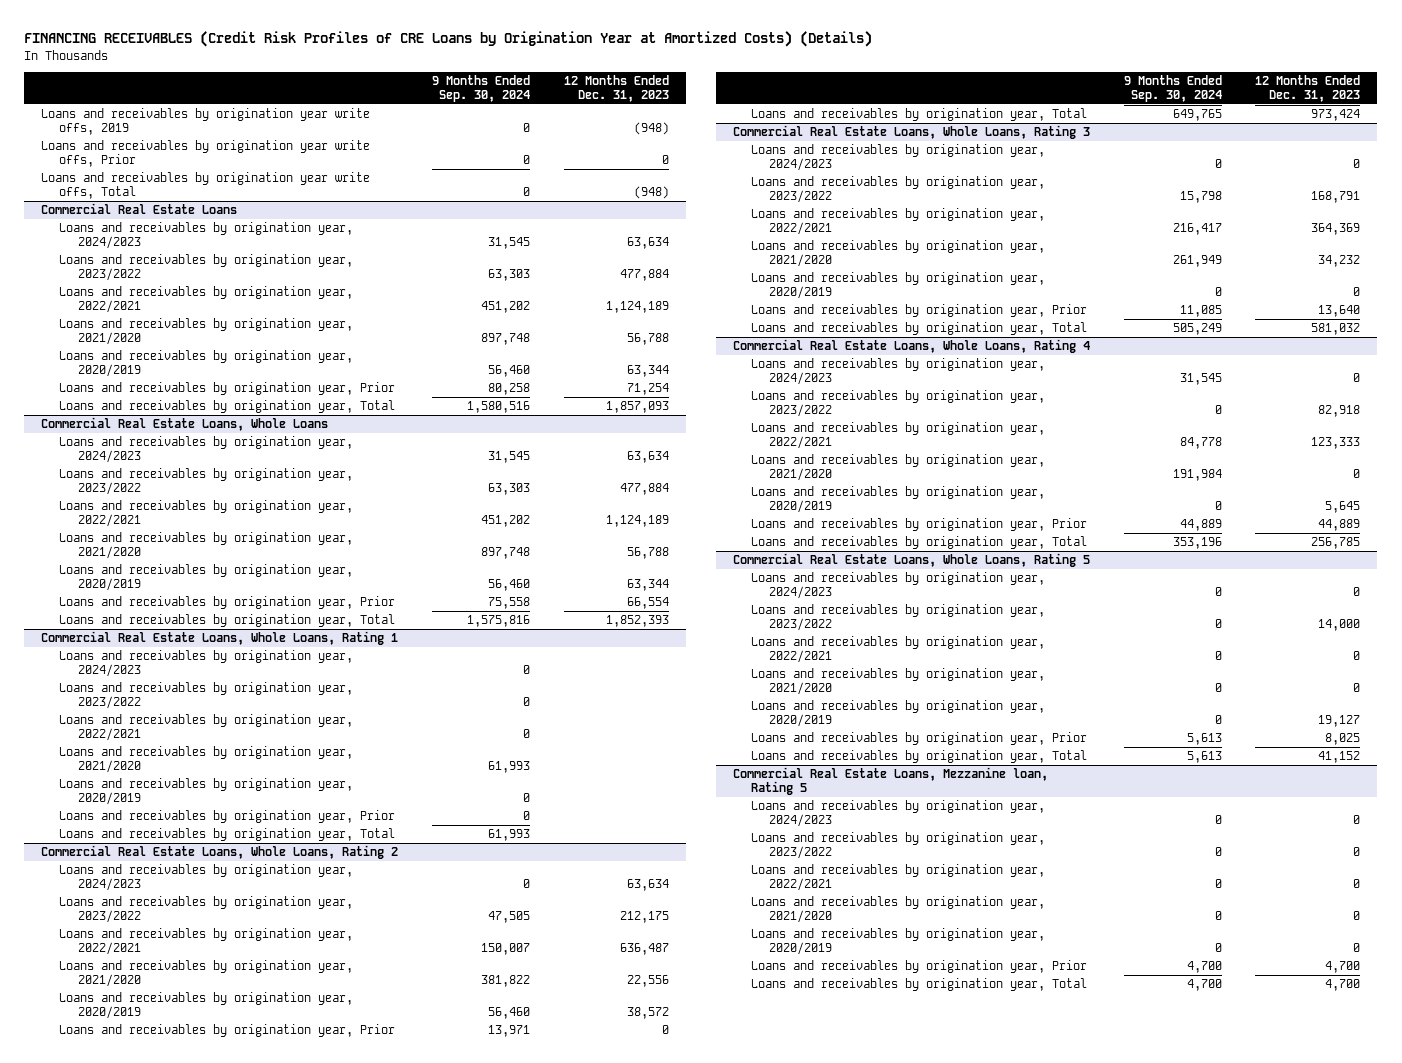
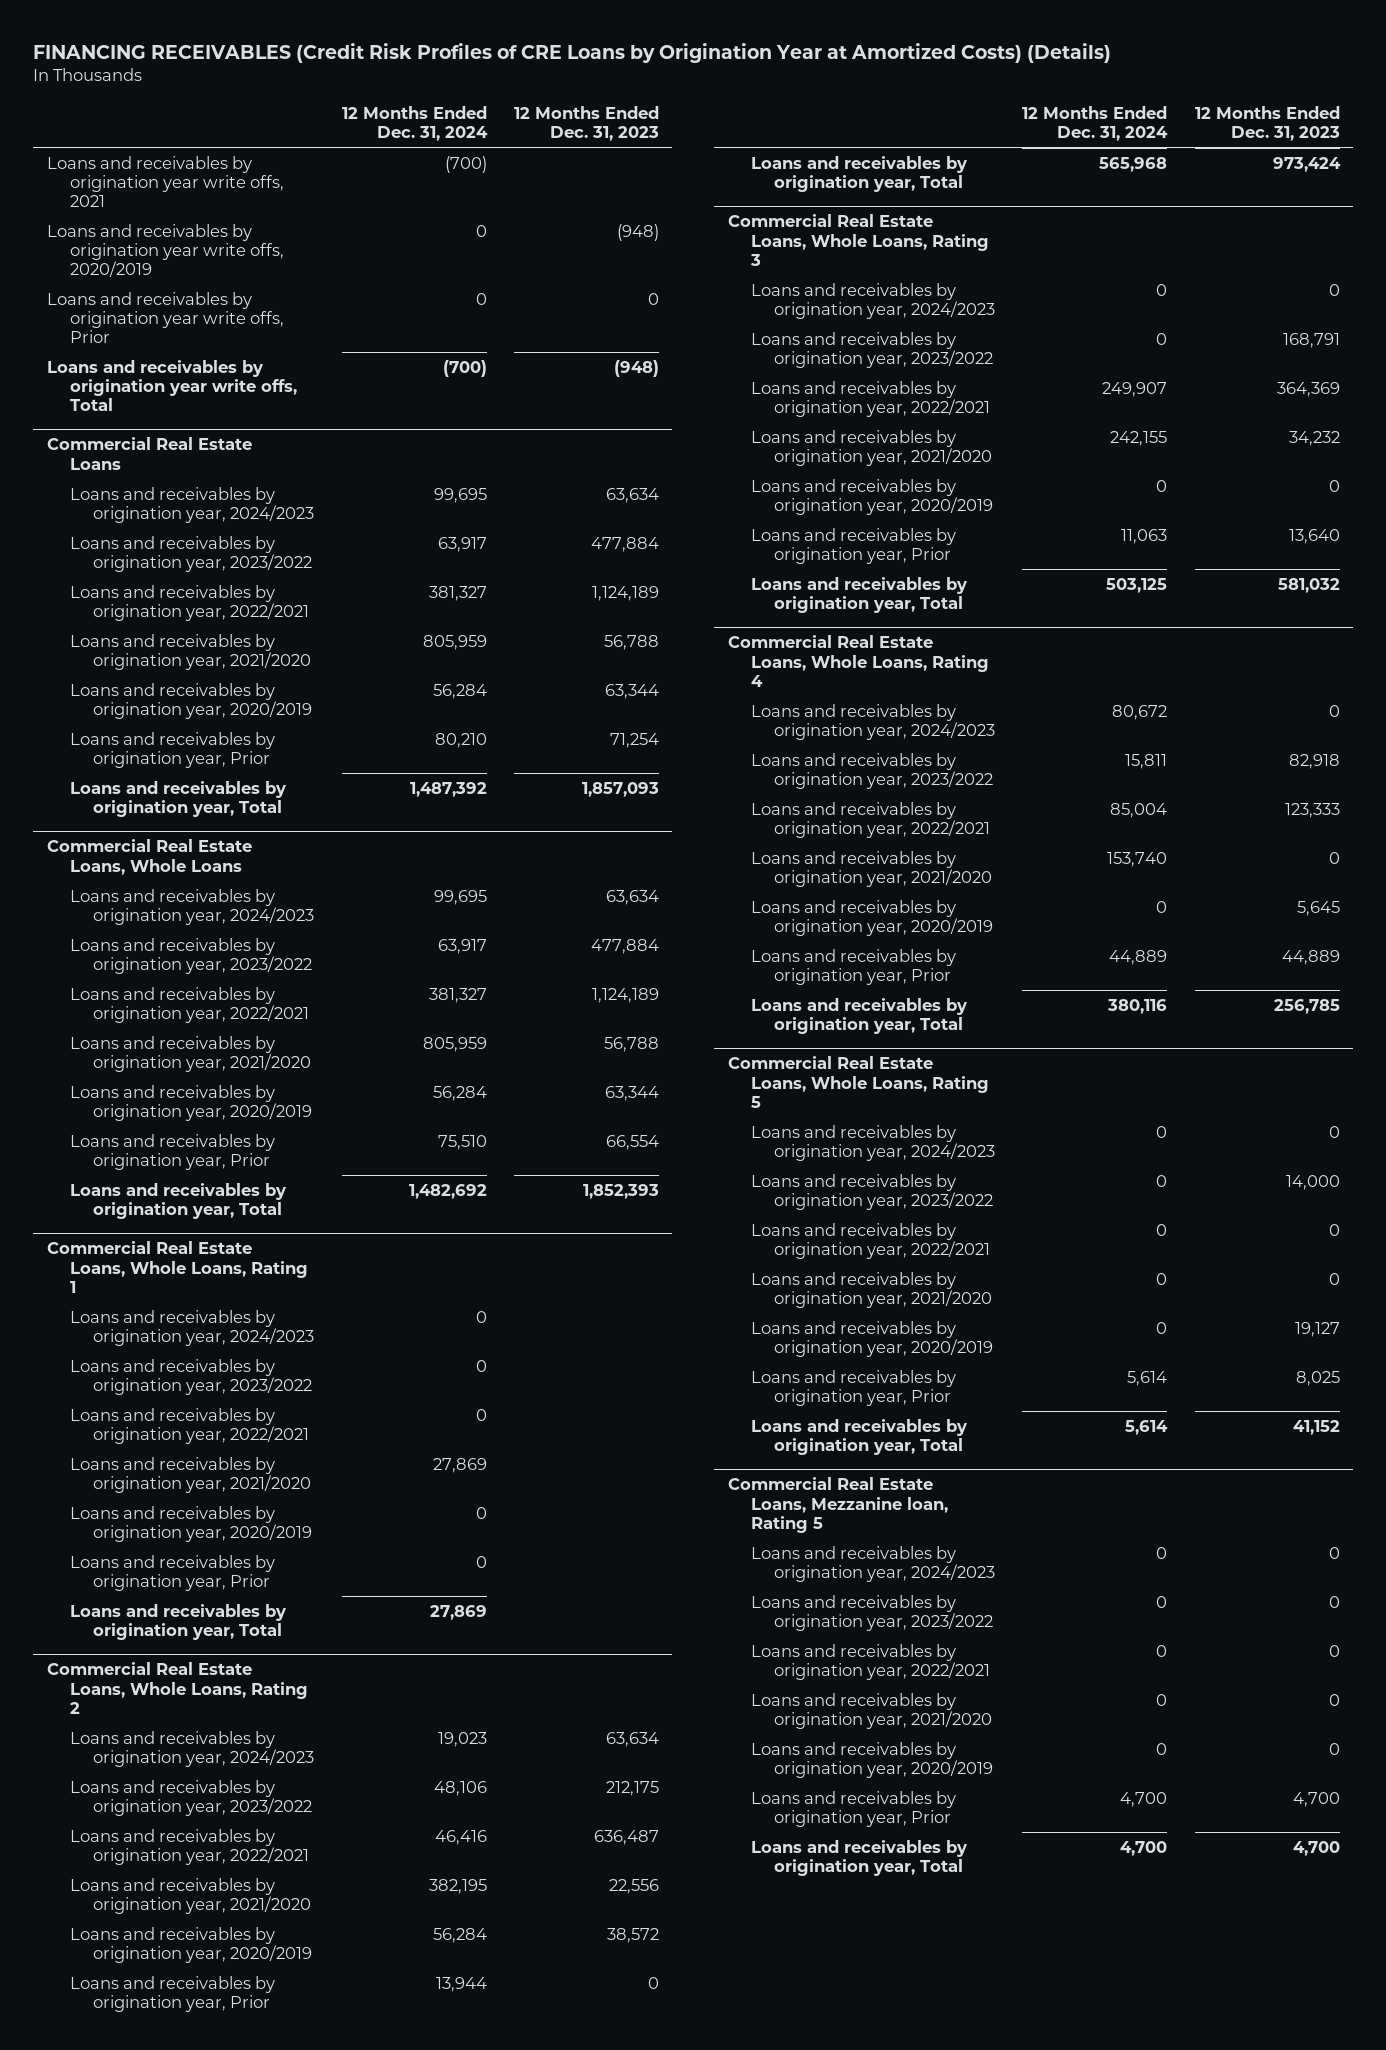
[432,74,531,103] 9 Months Ended Sep. 30, 2024 -> none
none -> [341,105,488,141] 12 Months Ended Dec. 31, 2024
none -> [46,155,284,208] Loans and receivables by origination year write offs, 2021
[41,108,371,136] Loans and receivables by origination year write offs, 2019 -> [46,223,284,278] Loans and receivables by origination year write offs, 2020/2019

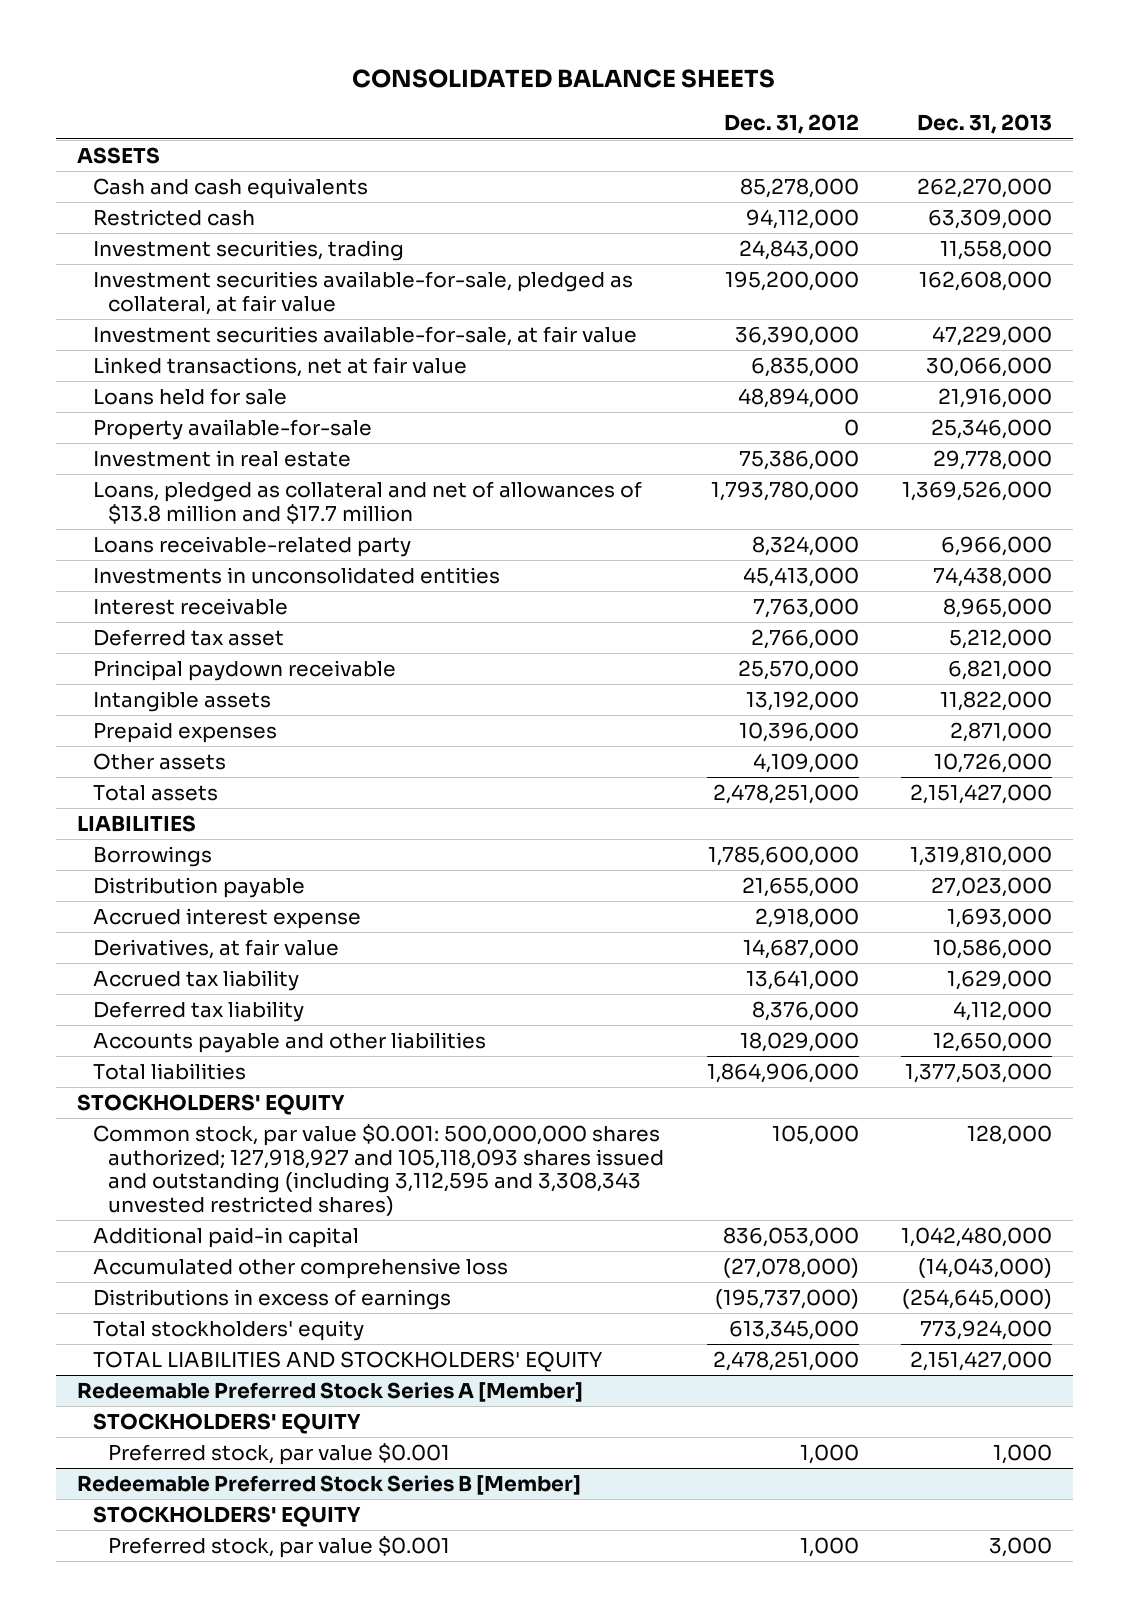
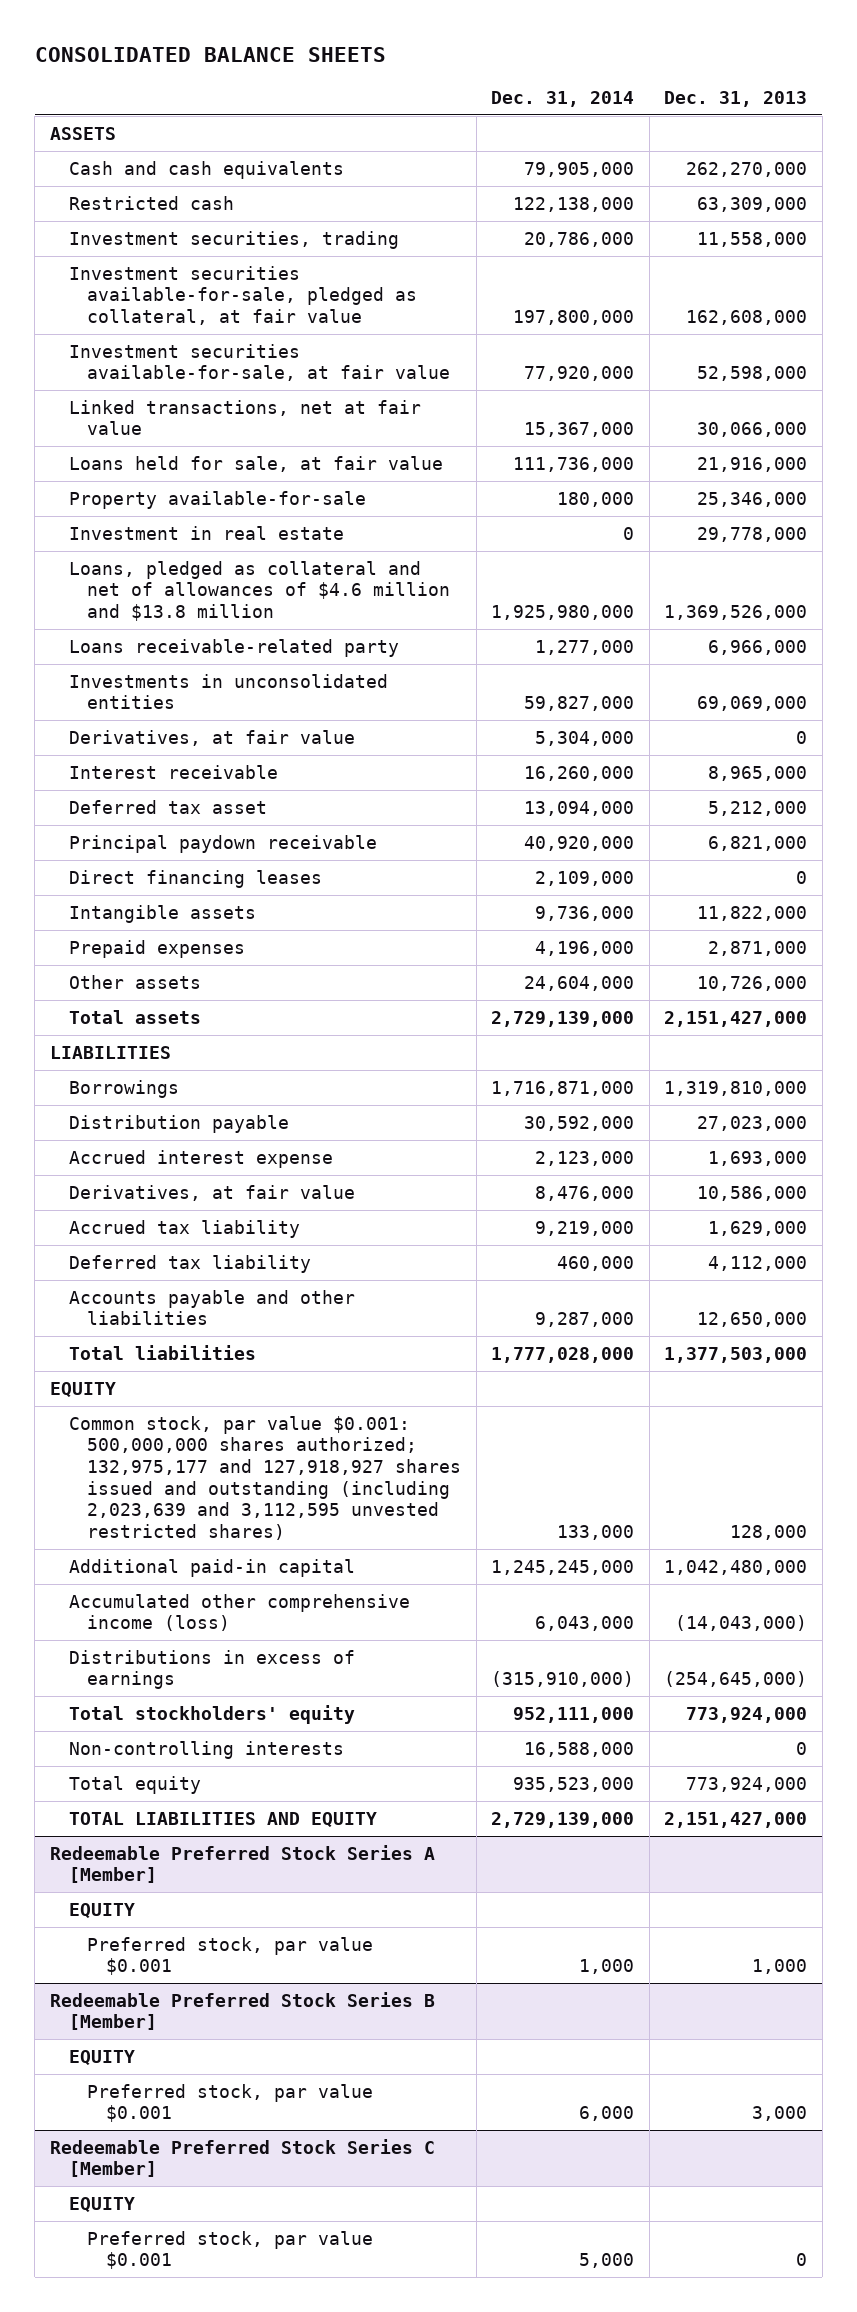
[723,114,859,135] Dec. 31, 2012 -> none
none -> [491,90,635,107] Dec. 31, 2014
[931,325,1052,346] 47,229,000 -> [697,366,808,382] 52,598,000
[92,387,287,405] Loans held for sale -> [68,455,443,472] Loans held for sale, at fair value
[92,480,642,524] Loans, pledged as collateral and net of allowances of $13.8 million and $17.7 million -> [68,560,451,622] Loans, pledged as collateral and net of allowances of $4.6 million and $13.8 million
[932,566,1052,587] 74,438,000 -> [697,696,808,712] 69,069,000
none -> [68,729,355,746] Derivatives, at fair value
none -> [68,869,322,888] Direct financing leases
[76,1093,345,1115] STOCKHOLDERS' EQUITY -> [49,1381,116,1397] EQUITY
[92,1123,665,1216] Common stock, par value $0.001: 500,000,000 shares authorized; 127,918,927 and 105,118,093 shares issued and outstanding (including 3,112,595 and 3,308,343 unvested restricted shares) -> [68,1415,462,1540] Common stock, par value $0.001: 500,000,000 shares authorized; 132,975,177 and 127,918,927 shares issued and outstanding (including 2,023,639 and 3,112,595 unvested restricted shares)
[92,1257,508,1279] Accumulated other comprehensive loss -> [68,1593,410,1632] Accumulated other comprehensive income (loss)
none -> [68,1740,344,1759] Non-controlling interests
none -> [68,1775,201,1794] Total equity
[92,1350,602,1372] TOTAL LIABILITIES AND STOCKHOLDERS' EQUITY -> [68,1811,377,1827] TOTAL LIABILITIES AND EQUITY
[92,1412,361,1434] STOCKHOLDERS' EQUITY -> [68,1902,135,1918] EQUITY
[92,1505,361,1527] STOCKHOLDERS' EQUITY -> [68,2049,135,2065] EQUITY
none -> [49,2138,435,2178] Redeemable Preferred Stock Series C [Member]
none -> [68,2196,135,2212] EQUITY
none -> [87,2230,374,2270] Preferred stock, par value $0.001

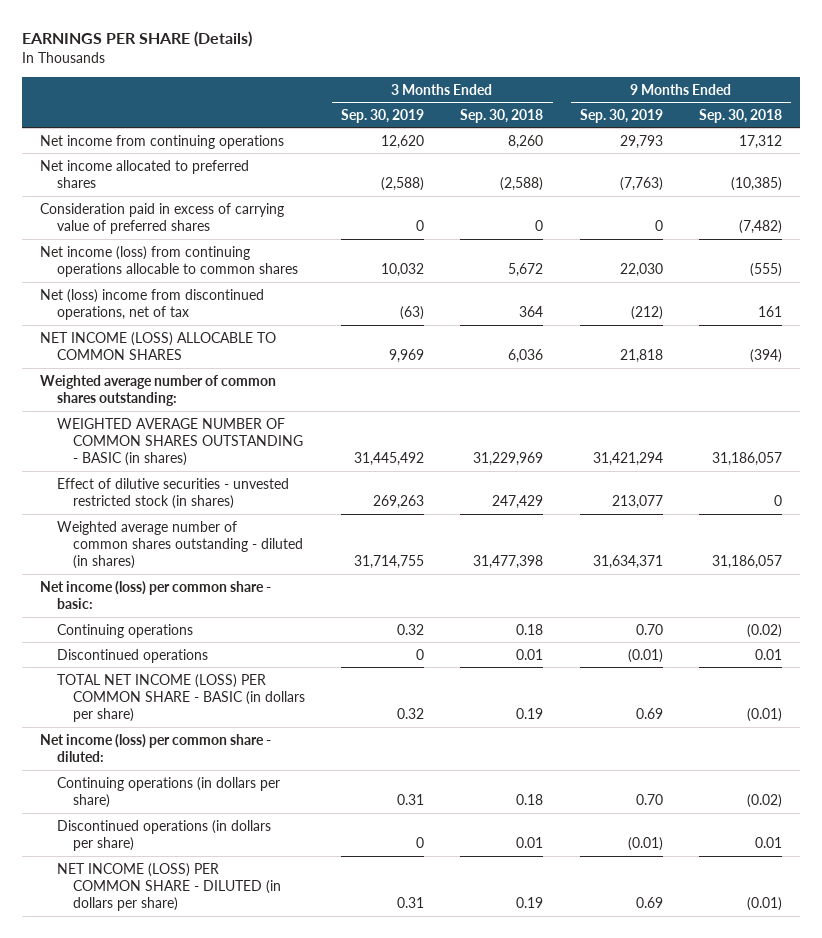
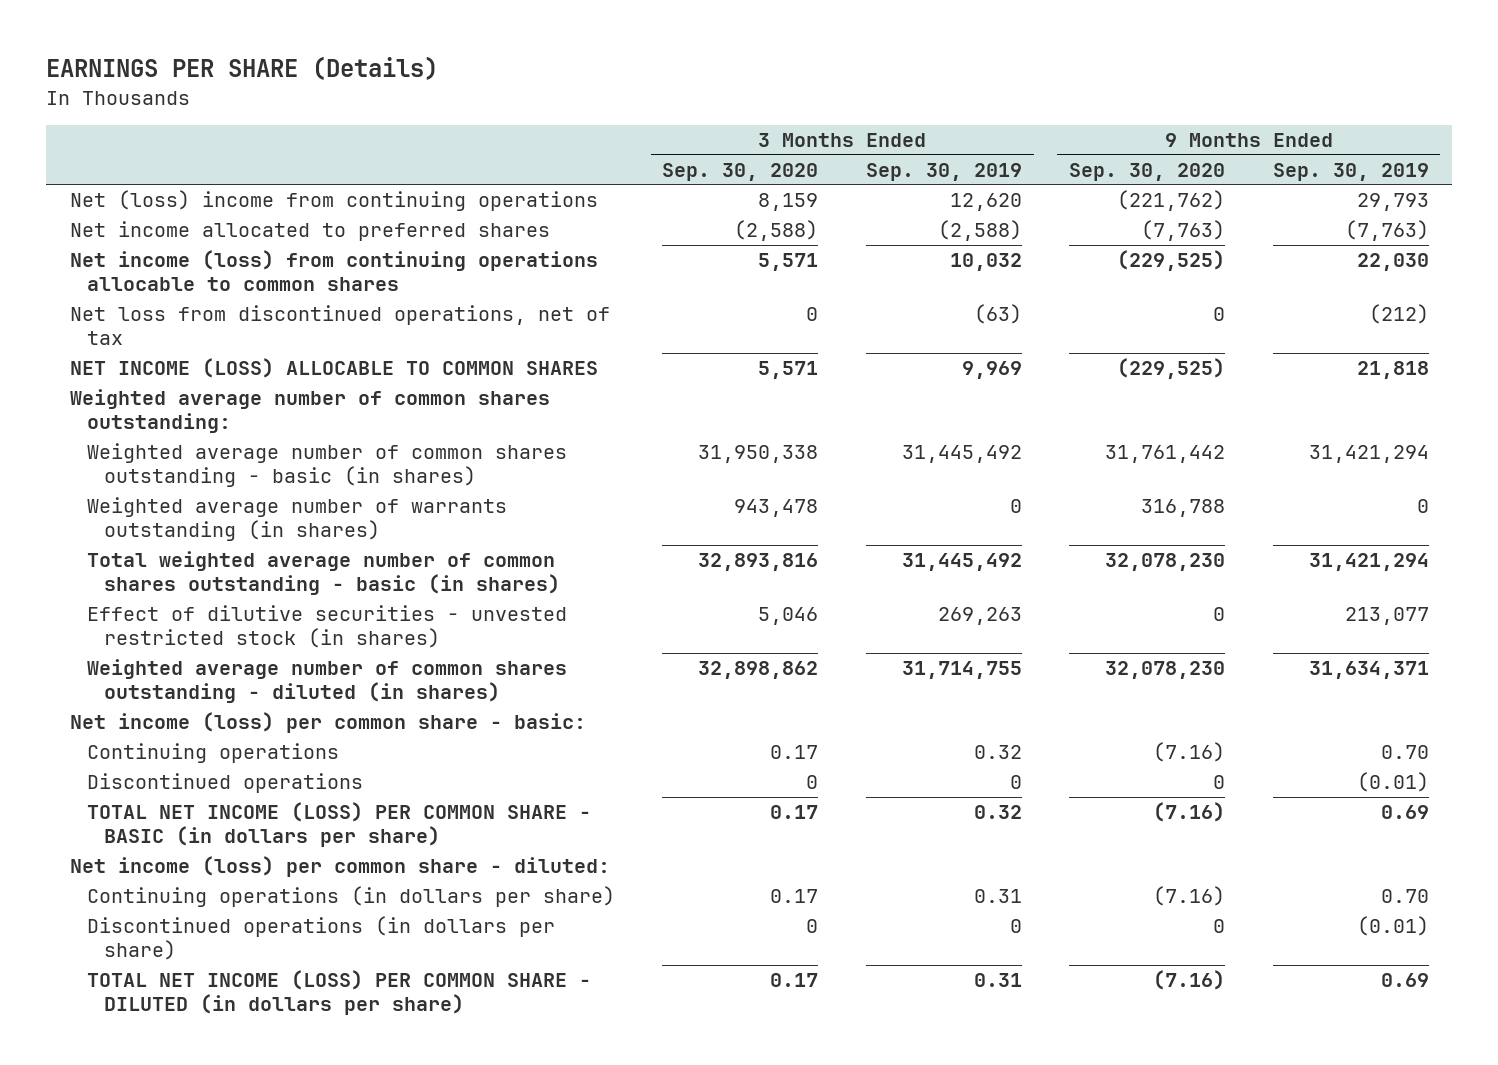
[460,108,544,123] Sep. 30, 2018 -> none
[699,108,783,123] Sep. 30, 2018 -> none
none -> [662,162,819,181] Sep. 30, 2020
none -> [1069,162,1226,181] Sep. 30, 2020
[40,134,285,149] Net income from continuing operations -> [69,190,598,212] Net (loss) income from continuing operations
[40,202,285,234] Consideration paid in excess of carrying value of preferred shares -> none
[40,288,265,320] Net (loss) income from discontinued operations, net of tax -> [69,305,610,346] Net loss from discontinued operations, net of tax
none -> [87,443,568,488] Weighted average number of common shares outstanding - basic (in shares)
none -> [87,497,508,542] Weighted average number of warrants outstanding (in shares)
[56,417,303,467] WEIGHTED AVERAGE NUMBER OF COMMON SHARES OUTSTANDING - BASIC (in shares) -> [87,551,561,596] Total weighted average number of common shares outstanding - basic (in shares)
[56,862,281,912] NET INCOME (LOSS) PER COMMON SHARE - DILUTED (in dollars per share) -> [87,970,592,1016] TOTAL NET INCOME (LOSS) PER COMMON SHARE - DILUTED (in dollars per share)

